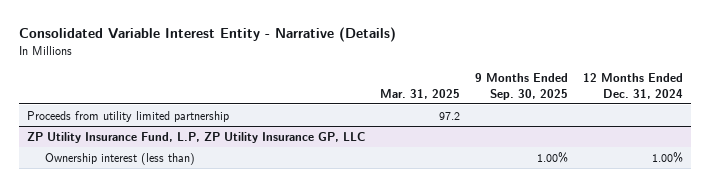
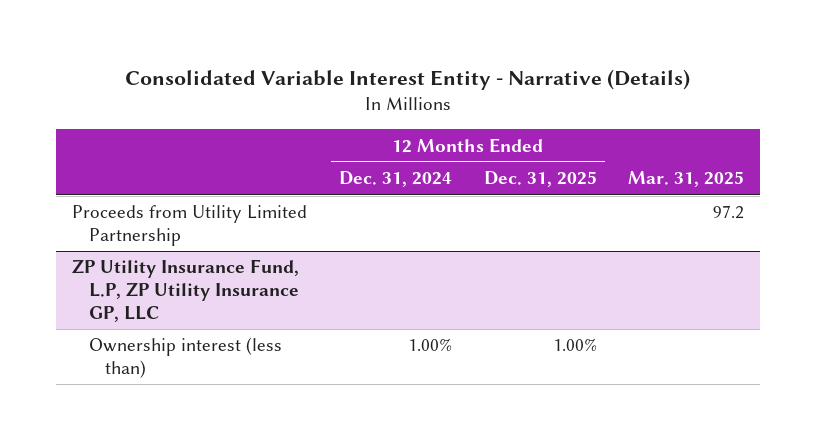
[475,72,569,100] 9 Months Ended Sep. 30, 2025 -> none
none -> [483,171,597,188] Dec. 31, 2025
[26,110,229,122] Proceeds from utility limited partnership -> [71,205,307,247] Proceeds from Utility Limited Partnership

